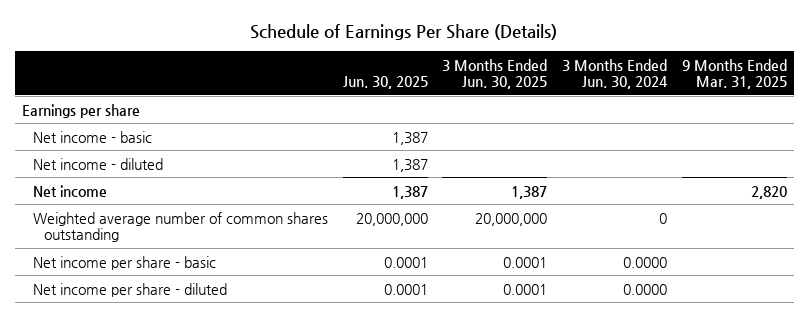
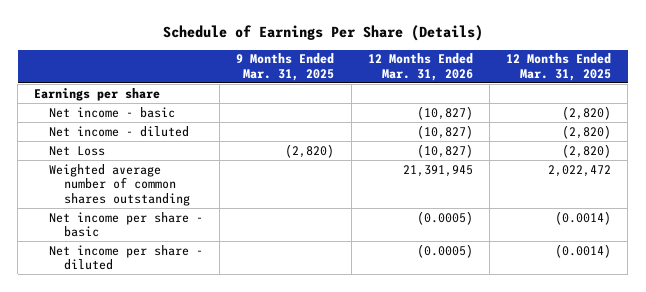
[342,76,428,90] Jun. 30, 2025 -> none
[442,58,548,90] 3 Months Ended Jun. 30, 2025 -> none
[561,58,668,90] 3 Months Ended Jun. 30, 2024 -> none
none -> [367,53,473,81] 12 Months Ended Mar. 31, 2026
none -> [506,53,612,81] 12 Months Ended Mar. 31, 2025
[33,184,108,197] Net income -> [49,145,106,156] Net Loss
[750,185,787,199] 2,820 -> [285,143,335,158] (2,820)

